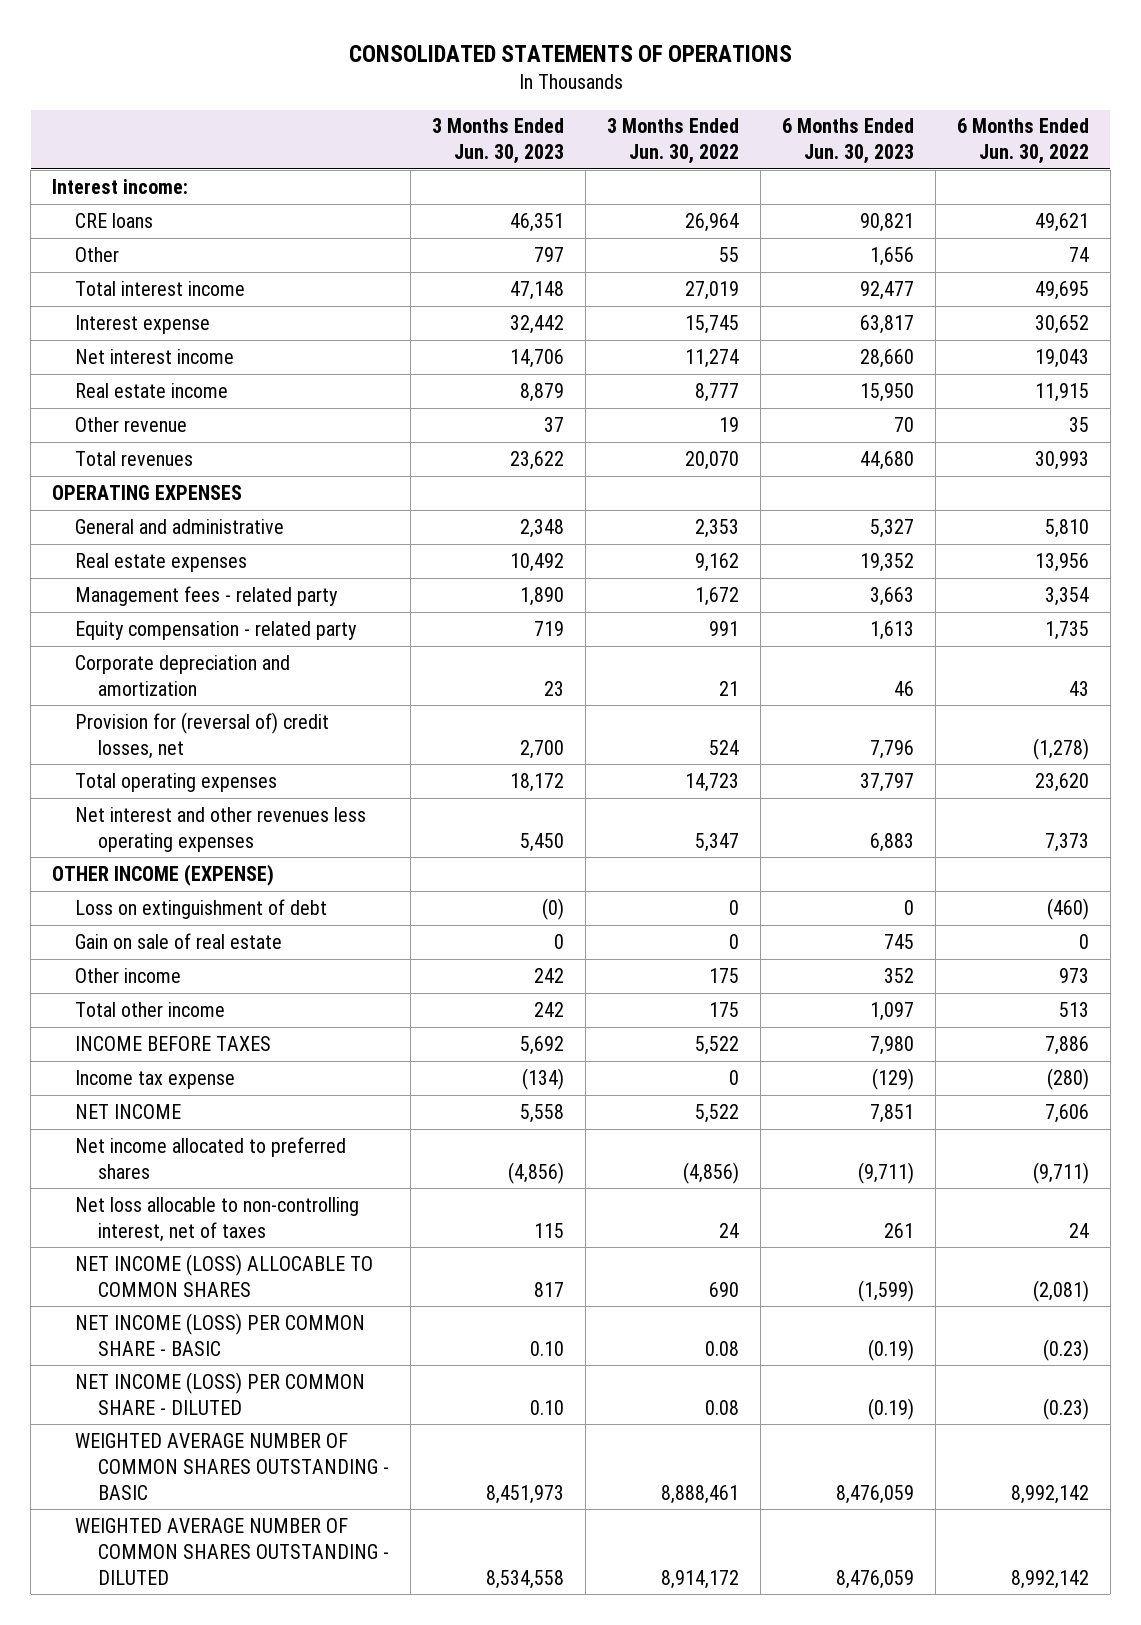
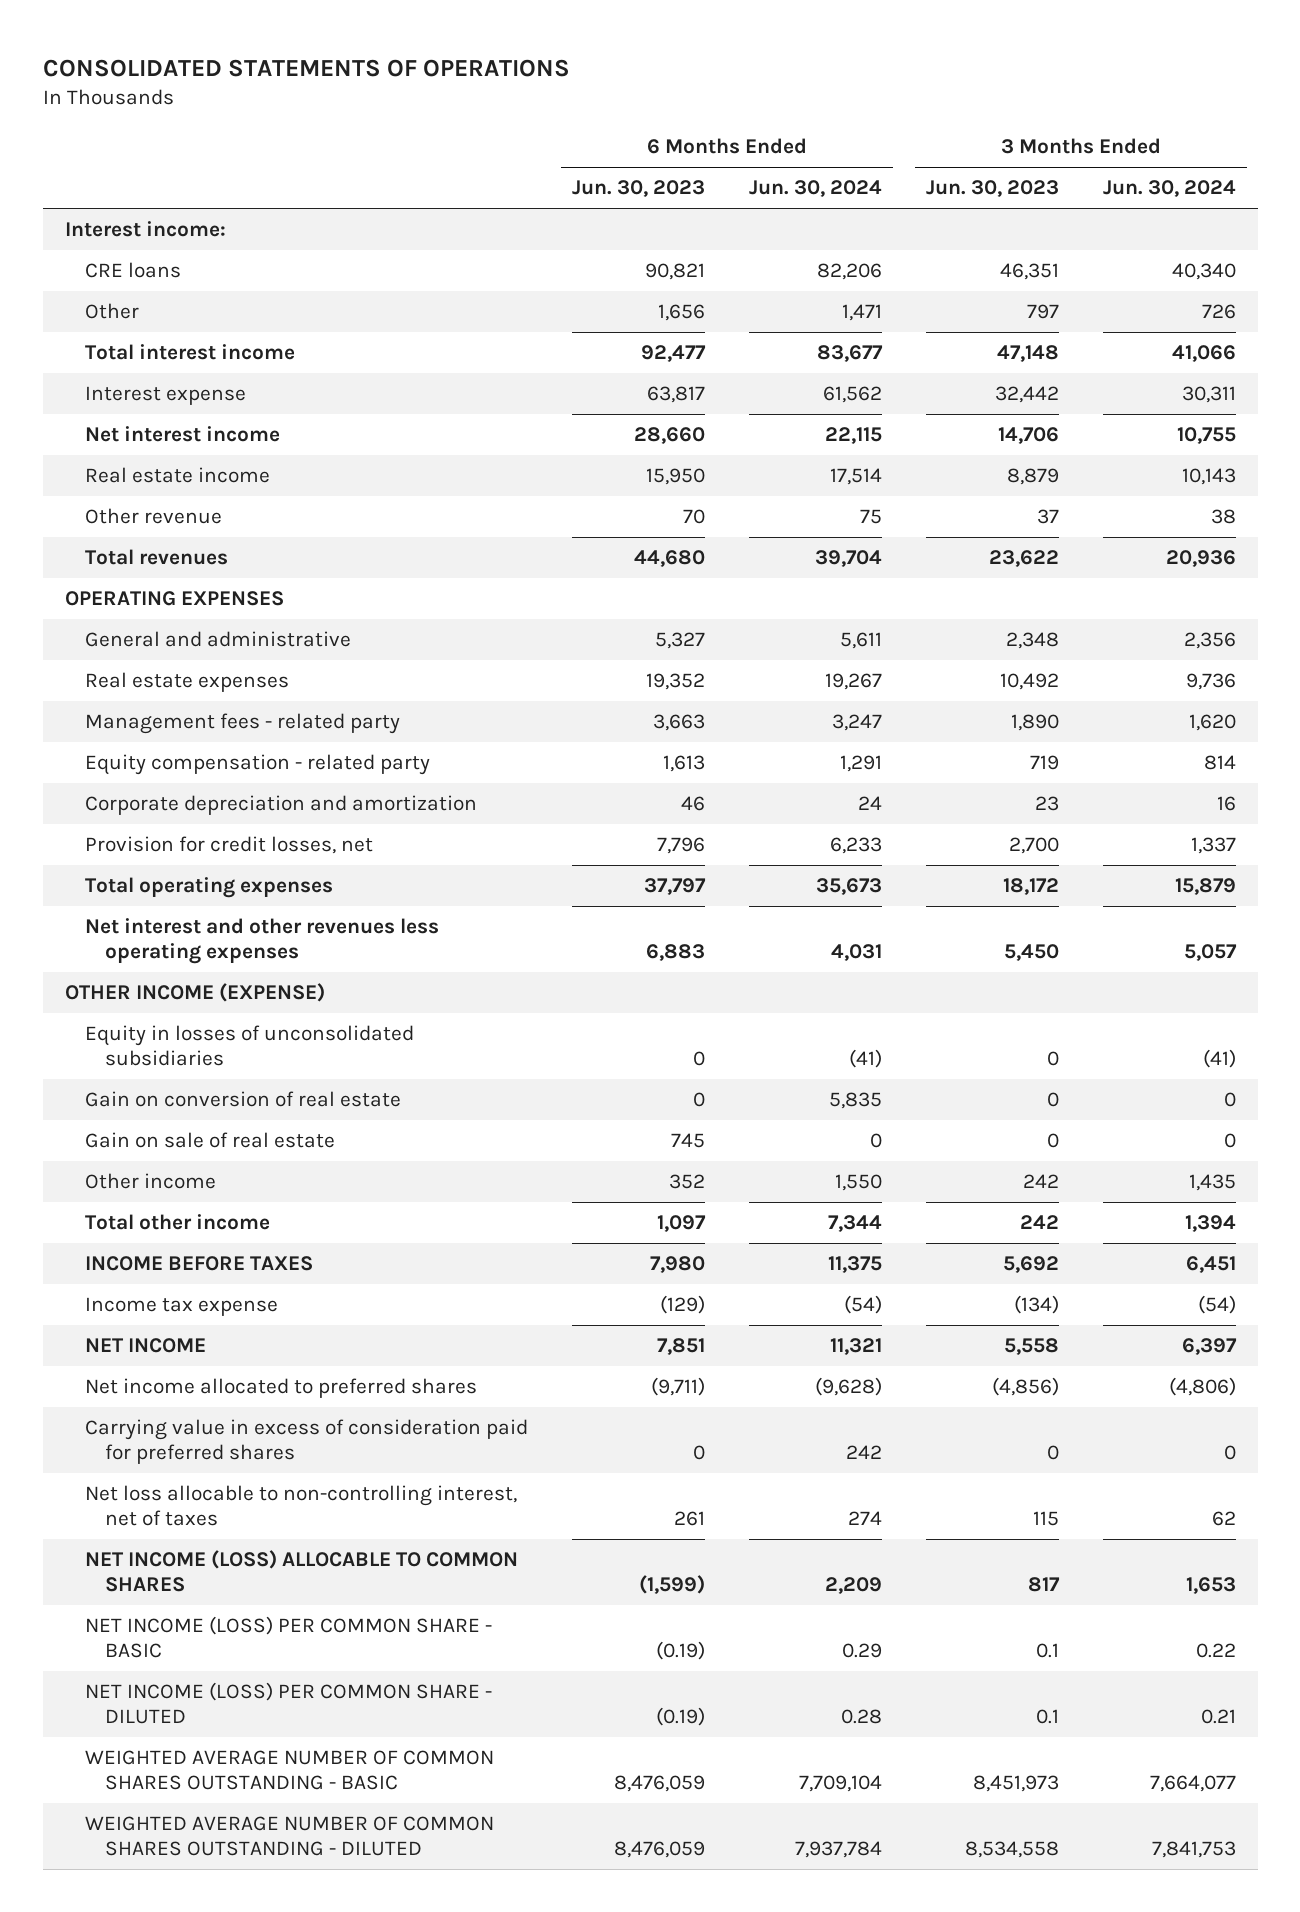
[607,118,740,165] 3 Months Ended Jun. 30, 2022 -> none
[956,118,1089,165] 6 Months Ended Jun. 30, 2022 -> none
none -> [748,180,882,198] Jun. 30, 2024
none -> [1102,180,1236,198] Jun. 30, 2024
[75,711,330,759] Provision for (reversal of) credit losses, net -> [85,836,374,855] Provision for credit losses, net
[75,898,328,919] Loss on extinguishment of debt -> none
none -> [85,1025,415,1067] Equity in losses of unconsolidated subsidiaries
none -> [85,1091,402,1108] Gain on conversion of real estate
none -> [85,1419,529,1465] Carrying value in excess of consideration paid for preferred shares
[530,1340,565,1356] 0.10 -> [1035,1643,1059,1659] 0.1
[530,1399,565,1415] 0.10 -> [1035,1709,1059,1725] 0.1

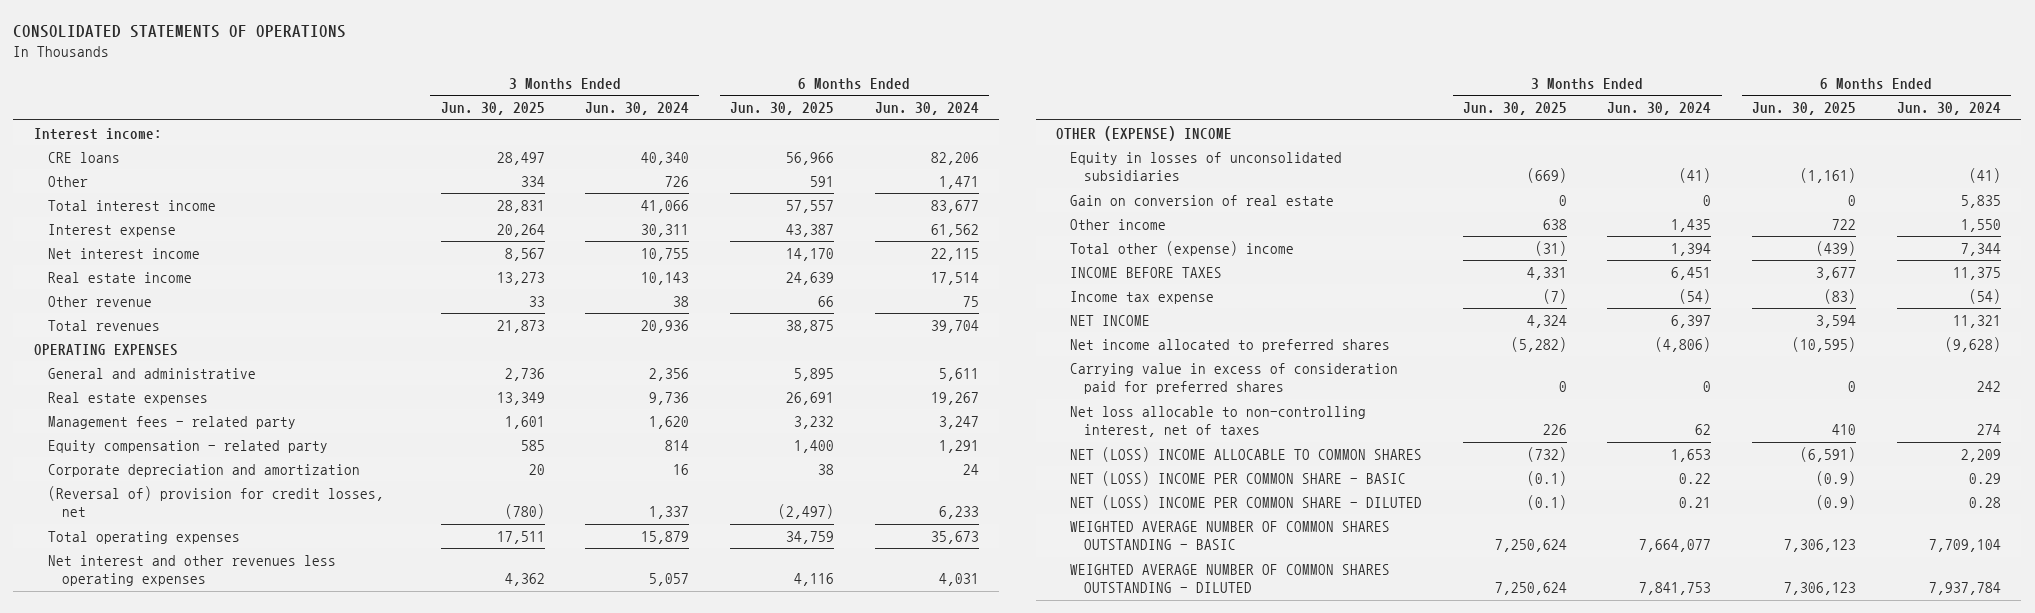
[571,180,705,198] Jun. 30, 2023 -> none
[925,180,1059,198] Jun. 30, 2023 -> none
none -> [440,102,545,116] Jun. 30, 2025
none -> [729,102,834,116] Jun. 30, 2025
[85,836,374,855] Provision for credit losses, net -> [47,485,384,518] (Reversal of) provision for credit losses, net
[64,983,325,1003] OTHER INCOME (EXPENSE) -> [1055,125,1232,141] OTHER (EXPENSE) INCOME
[85,1132,336,1149] Gain on sale of real estate -> none
[85,1214,271,1231] Total other income -> [1070,240,1295,256] Total other (expense) income
[85,1550,519,1593] NET INCOME (LOSS) ALLOCABLE TO COMMON SHARES -> [1070,446,1423,462] NET (LOSS) INCOME ALLOCABLE TO COMMON SHARES
[85,1616,493,1659] NET INCOME (LOSS) PER COMMON SHARE - BASIC -> [1070,470,1407,486] NET (LOSS) INCOME PER COMMON SHARE - BASIC
[85,1682,493,1725] NET INCOME (LOSS) PER COMMON SHARE - DILUTED -> [1070,494,1423,510] NET (LOSS) INCOME PER COMMON SHARE - DILUTED

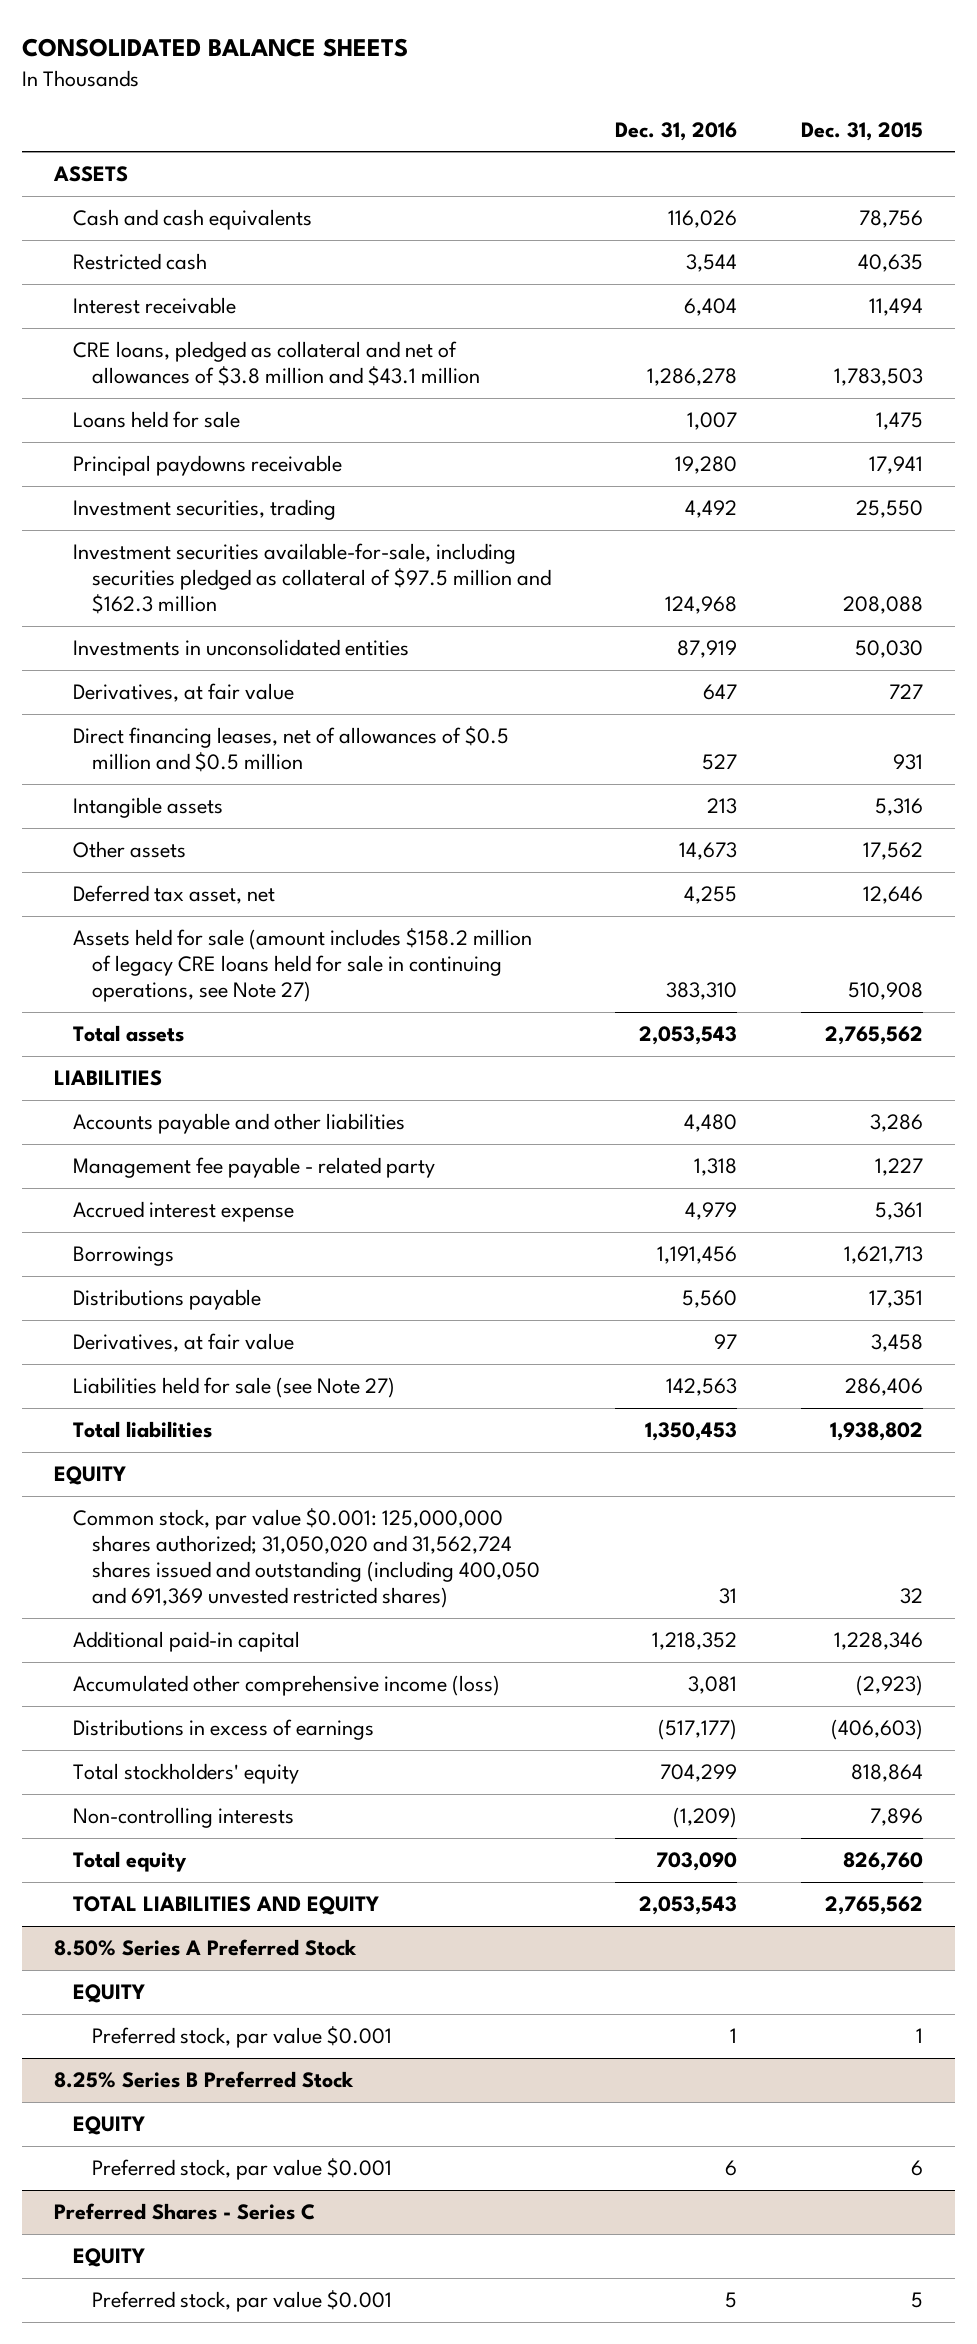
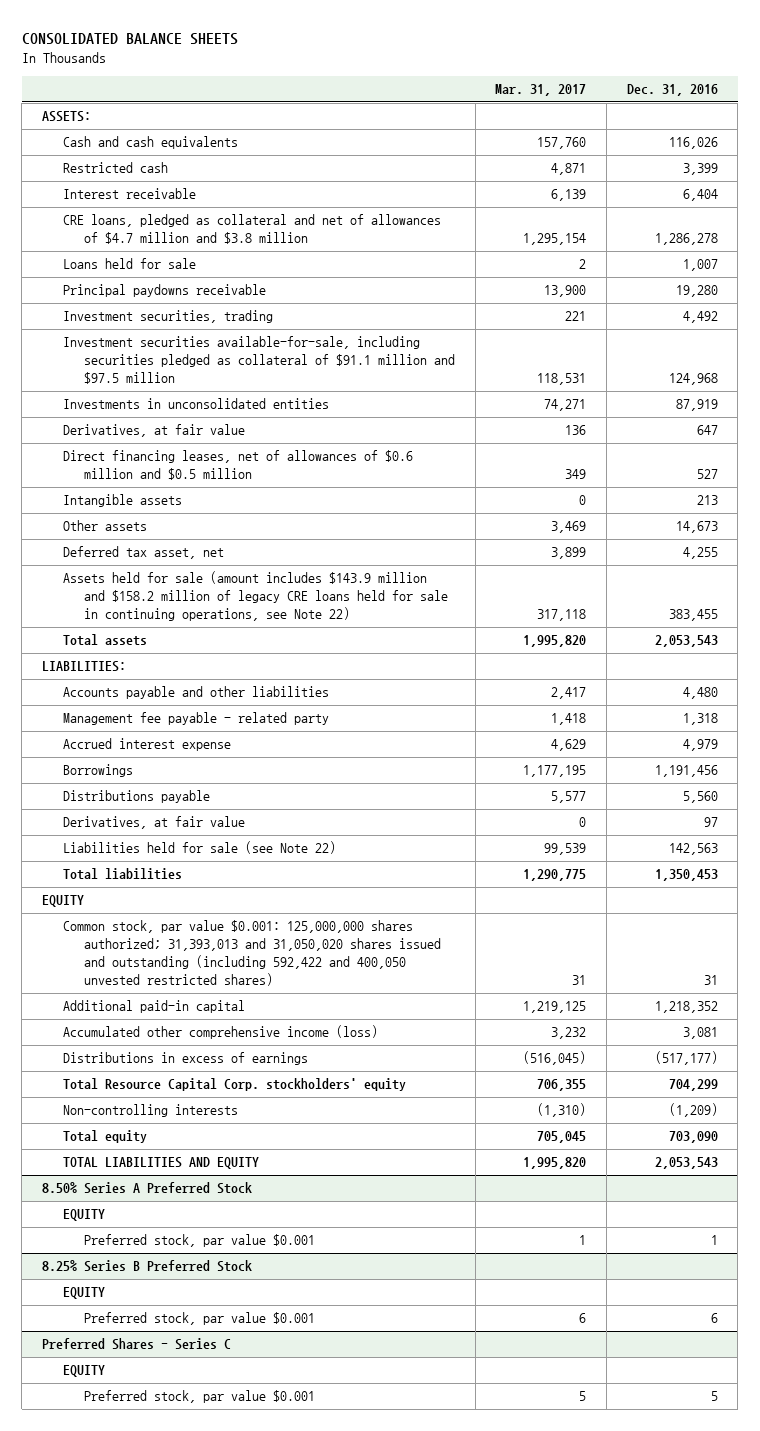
[801,121,924,141] Dec. 31, 2015 -> none
none -> [495,84,587,97] Mar. 31, 2017
[53,166,129,183] ASSETS -> [41,111,91,123] ASSETS:
[686,254,738,273] 3,544 -> [682,163,718,176] 3,399
[73,341,480,387] CRE loans, pledged as collateral and net of allowances of $3.8 million and $43.1 million -> [63,214,442,245] CRE loans, pledged as collateral and net of allowances of $4.7 million and $3.8 million
[73,543,551,615] Investment securities available-for-sale, including securities pledged as collateral of $97.5 million and $162.3 million -> [63,336,456,385] Investment securities available-for-sale, including securities pledged as collateral of $91.1 million and $97.5 million
[73,726,510,773] Direct financing leases, net of allowances of $0.5 million and $0.5 million -> [63,450,414,481] Direct financing leases, net of allowances of $0.6 million and $0.5 million
[73,928,533,1003] Assets held for sale (amount includes $158.2 million of legacy CRE loans held for sale in continuing operations, see Note 27) -> [63,571,449,622] Assets held for sale (amount includes $143.9 million and $158.2 million of legacy CRE loans held for sale in continuing operations, see Note 22)
[666,982,738,1001] 383,310 -> [668,609,718,622] 383,455
[54,1070,163,1087] LIABILITIES -> [41,661,126,673] LIABILITIES:
[73,1377,396,1399] Liabilities held for sale (see Note 27) -> [63,841,337,855] Liabilities held for sale (see Note 22)
[73,1508,540,1609] Common stock, par value $0.001: 125,000,000 shares authorized; 31,050,020 and 31,562,724 shares issued and outstanding (including 400,050 and 691,369 unvested restricted shares) -> [63,920,442,987] Common stock, par value $0.001: 125,000,000 shares authorized; 31,393,013 and 31,050,020 shares issued and outstanding (including 592,422 and 400,050 unvested restricted shares)
[73,1763,300,1785] Total stockholders' equity -> [63,1078,407,1092] Total Resource Capital Corp. stockholders' equity

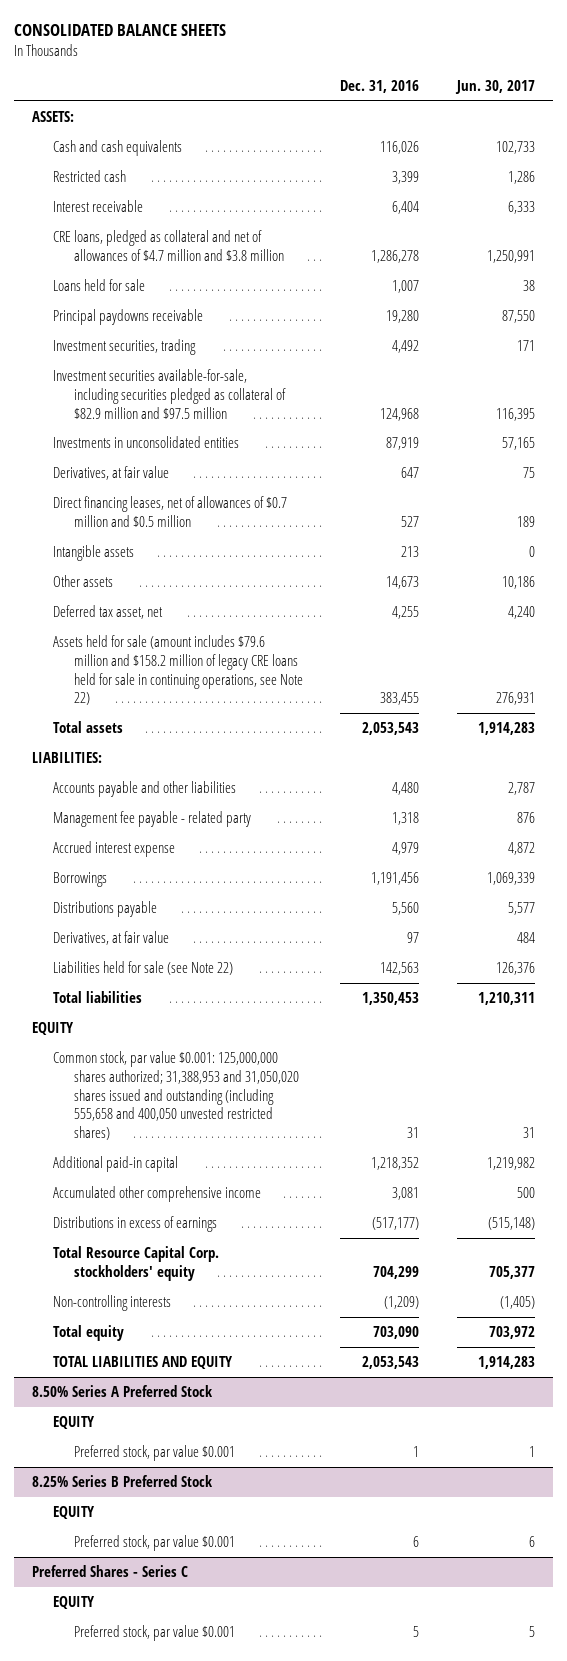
[495,84,587,97] Mar. 31, 2017 -> none
none -> [454,79,535,94] Jun. 30, 2017
[63,336,456,385] Investment securities available-for-sale, including securities pledged as collateral of $91.1 million and $97.5 million -> [53,369,287,419] Investment securities available-for-sale, including securities pledged as collateral of $82.9 million and $97.5 million
[63,450,414,481] Direct financing leases, net of allowances of $0.6 million and $0.5 million -> [53,496,288,527] Direct financing leases, net of allowances of $0.7 million and $0.5 million
[63,571,449,622] Assets held for sale (amount includes $143.9 million and $158.2 million of legacy CRE loans held for sale in continuing operations, see Note 22) -> [53,635,304,706] Assets held for sale (amount includes $79.6 million and $158.2 million of legacy CRE loans held for sale in continuing operations, see Note 22)
[63,920,442,987] Common stock, par value $0.001: 125,000,000 shares authorized; 31,393,013 and 31,050,020 shares issued and outstanding (including 592,422 and 400,050 unvested restricted shares) -> [53,1051,300,1140] Common stock, par value $0.001: 125,000,000 shares authorized; 31,388,953 and 31,050,020 shares issued and outstanding (including 555,658 and 400,050 unvested restricted shares)
[63,1025,379,1040] Accumulated other comprehensive income (loss) -> [53,1186,262,1203] Accumulated other comprehensive income

